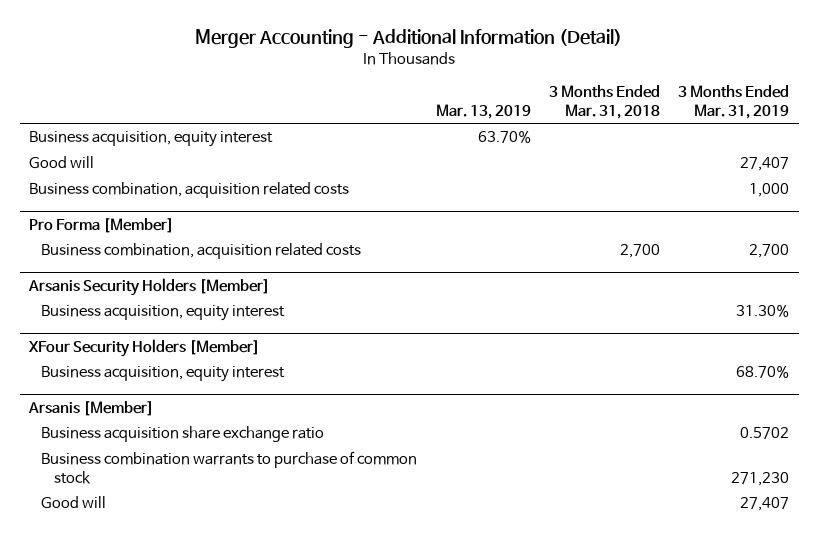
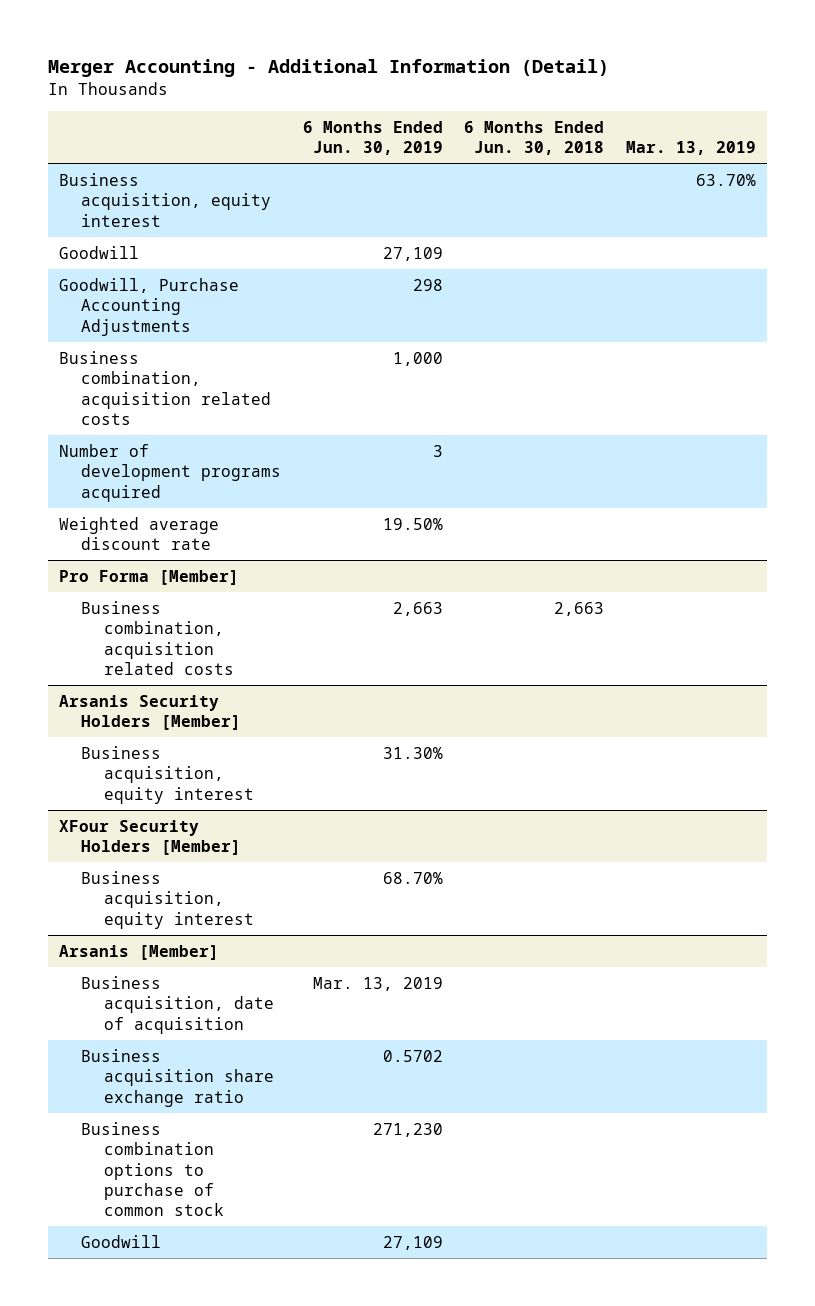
[549,85,661,119] 3 Months Ended Mar. 31, 2018 -> none
[678,85,790,119] 3 Months Ended Mar. 31, 2019 -> none
none -> [302,120,443,156] 6 Months Ended Jun. 30, 2019
none -> [464,120,605,156] 6 Months Ended Jun. 30, 2018
[28,156,94,170] Good will -> [58,245,139,259] Goodwill
none -> [58,277,239,336] Goodwill, Purchase Accounting Adjustments
none -> [58,443,282,502] Number of development programs acquired
none -> [58,516,219,551] Weighted average discount rate
none -> [81,975,274,1034] Business acquisition, date of acquisition
[41,451,418,484] Business combination warrants to purchase of common stock -> [81,1121,224,1217] Business combination options to purchase of common stock
[41,496,107,510] Good will -> [81,1234,162,1248] Goodwill

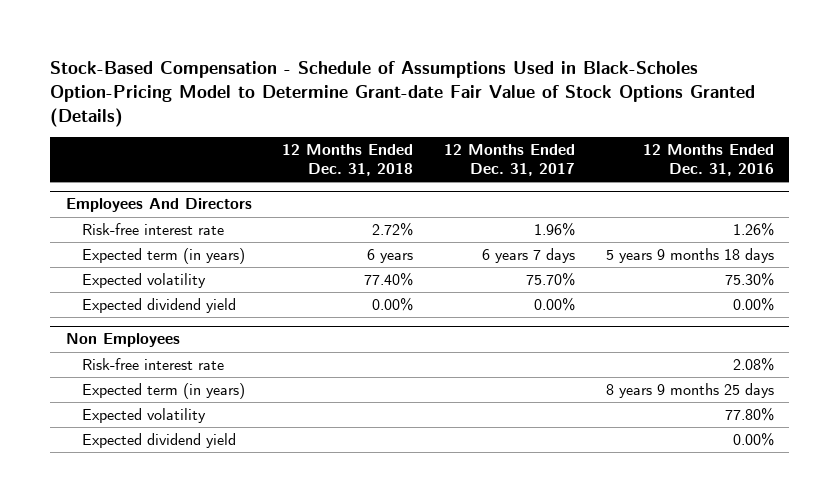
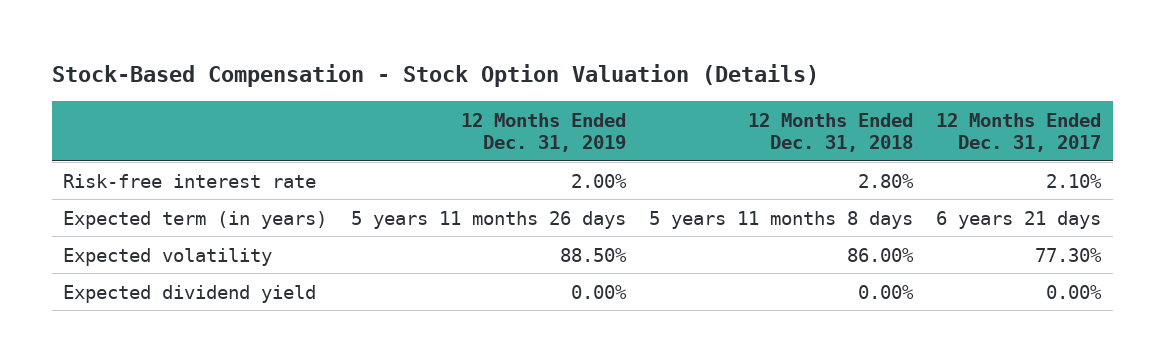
[50,61,756,127] Stock-Based Compensation - Schedule of Assumptions Used in Black-Scholes Option-Pricing Model to Determine Grant-date Fair Value of Stock Options Granted (Details) -> [51,63,819,87] Stock-Based Compensation - Stock Option Valuation (Details)
[643,143,775,177] 12 Months Ended Dec. 31, 2016 -> none
none -> [460,112,626,152] 12 Months Ended Dec. 31, 2019
[65,198,252,213] Employees And Directors -> none
[82,222,225,235] Risk-free interest rate -> none
[82,247,246,264] Expected term (in years) -> none
[82,272,207,288] Expected volatility -> none
[82,297,237,313] Expected dividend yield -> none
[65,333,180,348] Non Employees -> none
[82,357,225,370] Risk-free interest rate -> none
[82,382,246,399] Expected term (in years) -> none
[82,407,207,423] Expected volatility -> none
[82,432,237,448] Expected dividend yield -> none
none -> [63,173,317,188] Risk-free interest rate
none -> [63,210,328,229] Expected term (in years)
none -> [63,247,273,266] Expected volatility
none -> [63,284,317,303] Expected dividend yield

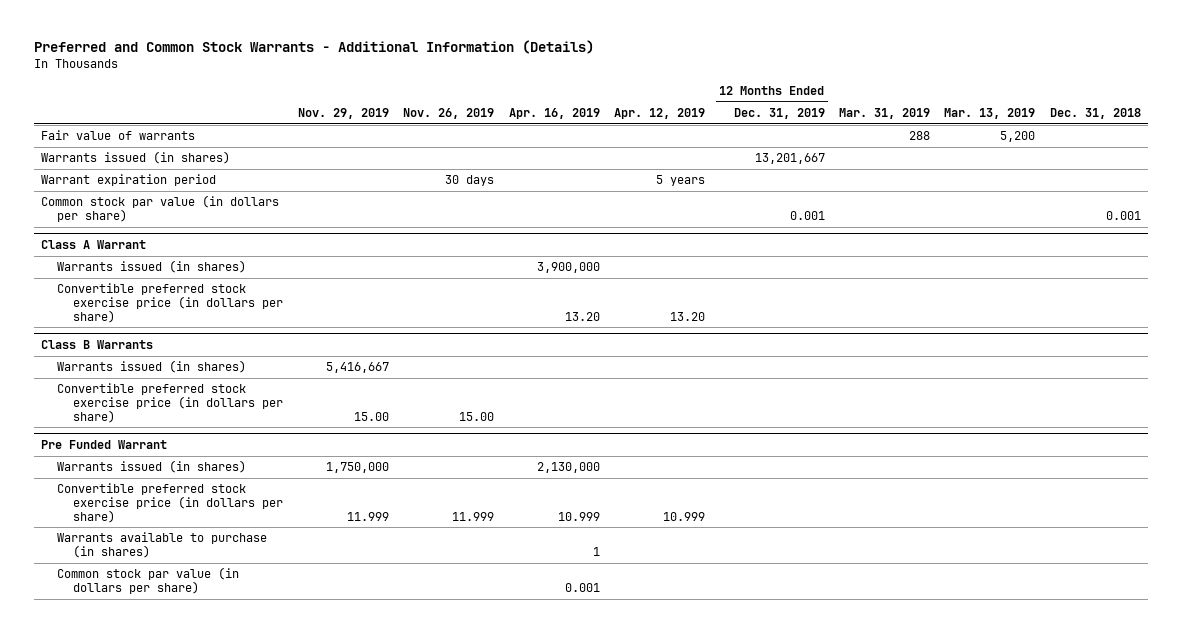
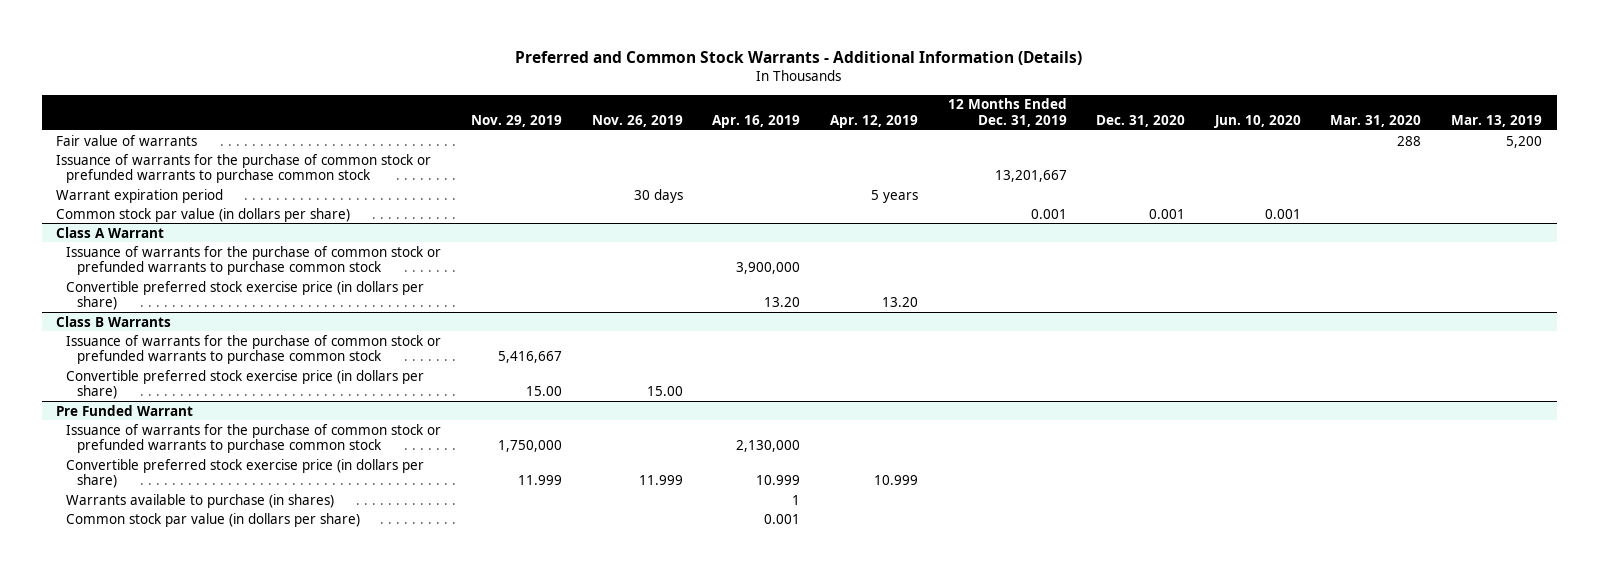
[839,108,931,120] Mar. 31, 2019 -> none
[1049,108,1141,120] Dec. 31, 2018 -> none
none -> [1096,114,1186,127] Dec. 31, 2020
none -> [1213,114,1301,128] Jun. 10, 2020
none -> [1330,114,1422,127] Mar. 31, 2020
[41,151,231,165] Warrants issued (in shares) -> [56,153,432,184] Issuance of warrants for the purchase of common stock or prefunded warrants to purchase common stock
[57,260,247,274] Warrants issued (in shares) -> [66,245,442,276] Issuance of warrants for the purchase of common stock or prefunded warrants to purchase common stock
[57,360,247,374] Warrants issued (in shares) -> [66,334,442,365] Issuance of warrants for the purchase of common stock or prefunded warrants to purchase common stock
[57,460,247,474] Warrants issued (in shares) -> [66,423,442,454] Issuance of warrants for the purchase of common stock or prefunded warrants to purchase common stock

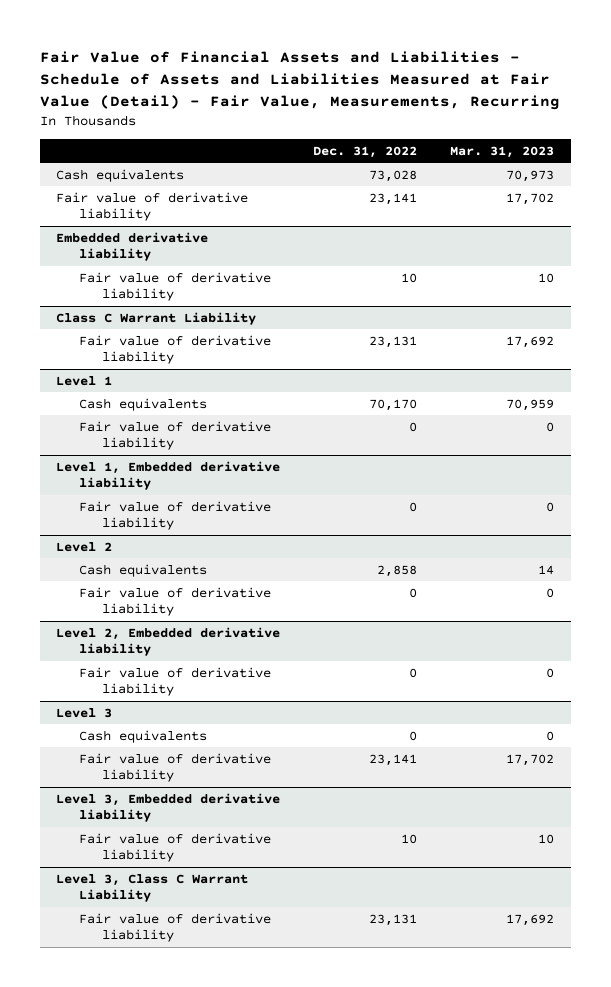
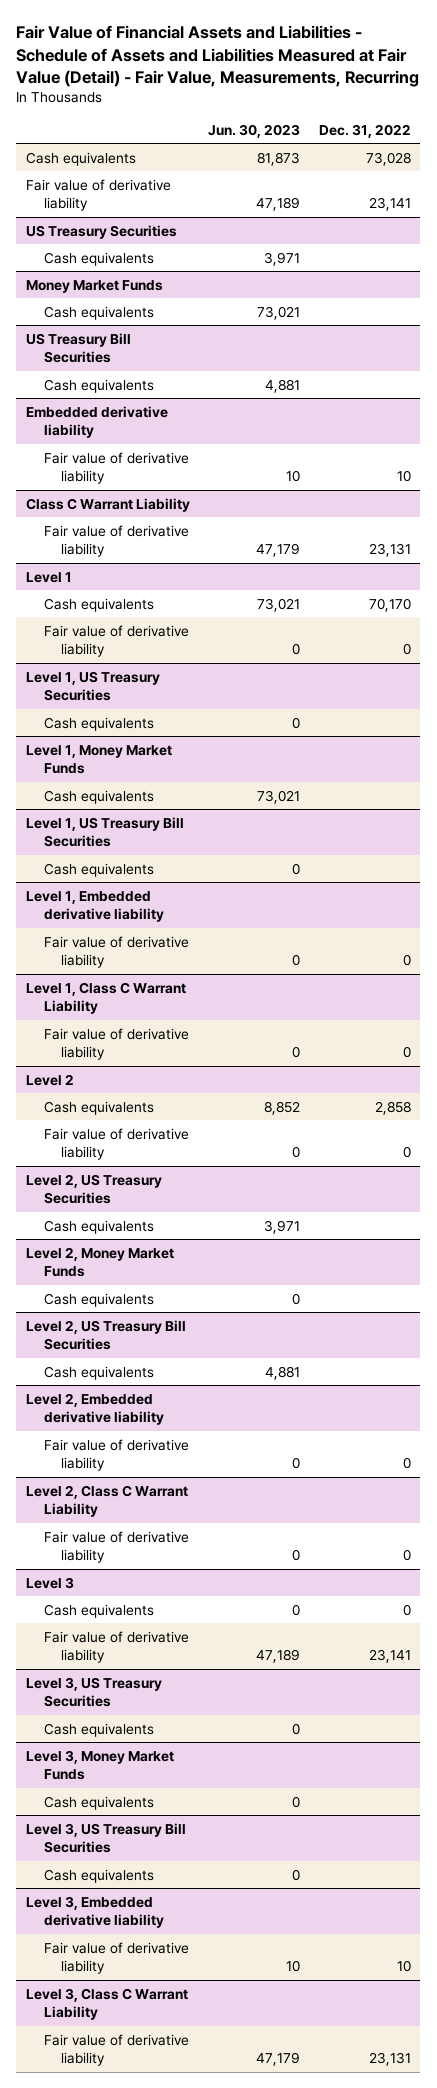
[450,145,555,158] Mar. 31, 2023 -> none
none -> [208,123,301,138] Jun. 30, 2023
none -> [25,224,177,239] US Treasury Securities
none -> [43,251,154,266] Cash equivalents
none -> [25,279,163,293] Money Market Funds
none -> [43,305,154,320] Cash equivalents
none -> [25,332,131,364] US Treasury Bill Securities
none -> [43,378,154,393] Cash equivalents
none -> [25,670,160,702] Level 1, US Treasury Securities
none -> [43,716,154,731] Cash equivalents
none -> [25,744,172,775] Level 1, Money Market Funds
none -> [43,789,154,804] Cash equivalents
none -> [25,816,184,848] Level 1, US Treasury Bill Securities
none -> [43,862,154,877] Cash equivalents
none -> [25,981,186,1015] Level 1, Class C Warrant Liability
none -> [43,1027,189,1061] Fair value of derivative liability
none -> [25,1173,162,1205] Level 2, US Treasury Securities
none -> [43,1219,154,1234] Cash equivalents
none -> [25,1246,174,1278] Level 2, Money Market Funds
none -> [43,1292,154,1307] Cash equivalents
none -> [25,1319,186,1351] Level 2, US Treasury Bill Securities
none -> [43,1365,154,1380] Cash equivalents
none -> [25,1484,188,1518] Level 2, Class C Warrant Liability
none -> [43,1530,189,1564] Fair value of derivative liability
none -> [25,1676,162,1708] Level 3, US Treasury Securities
none -> [43,1722,154,1737] Cash equivalents
none -> [25,1749,174,1781] Level 3, Money Market Funds
none -> [43,1795,154,1810] Cash equivalents
none -> [25,1822,186,1854] Level 3, US Treasury Bill Securities
none -> [43,1868,154,1883] Cash equivalents

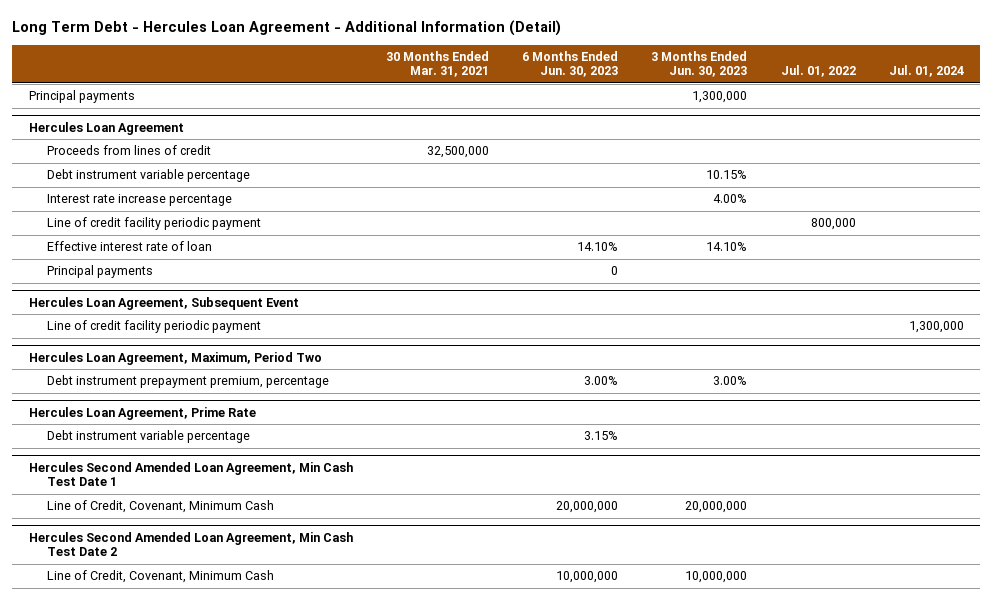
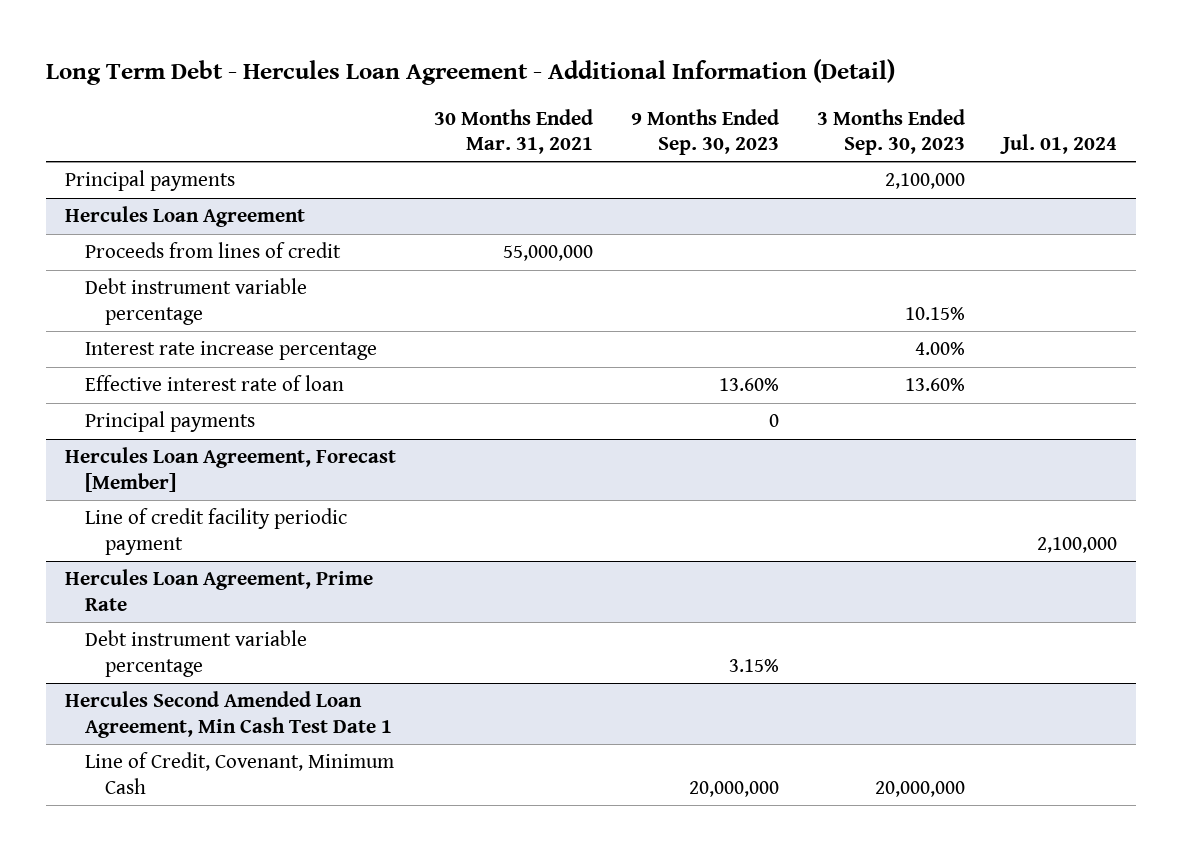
[522,50,619,78] 6 Months Ended Jun. 30, 2023 -> none
[651,50,748,78] 3 Months Ended Jun. 30, 2023 -> none
[780,65,856,78] Jul. 01, 2022 -> none
none -> [631,108,780,156] 9 Months Ended Sep. 30, 2023
none -> [817,108,966,156] 3 Months Ended Sep. 30, 2023
[427,146,490,159] 32,500,000 -> [503,245,594,262] 55,000,000
[47,217,262,231] Line of credit facility periodic payment -> none
[29,351,323,365] Hercules Loan Agreement, Maximum, Period Two -> none
[47,375,330,389] Debt instrument prepayment premium, percentage -> none
[29,296,300,310] Hercules Loan Agreement, Subsequent Event -> [65,447,397,492] Hercules Loan Agreement, Forecast [Member]
[908,321,964,334] 1,300,000 -> [1037,536,1118,553] 2,100,000
[29,531,354,557] Hercules Second Amended Loan Agreement, Min Cash Test Date 2 -> none
[47,570,275,584] Line of Credit, Covenant, Minimum Cash -> none

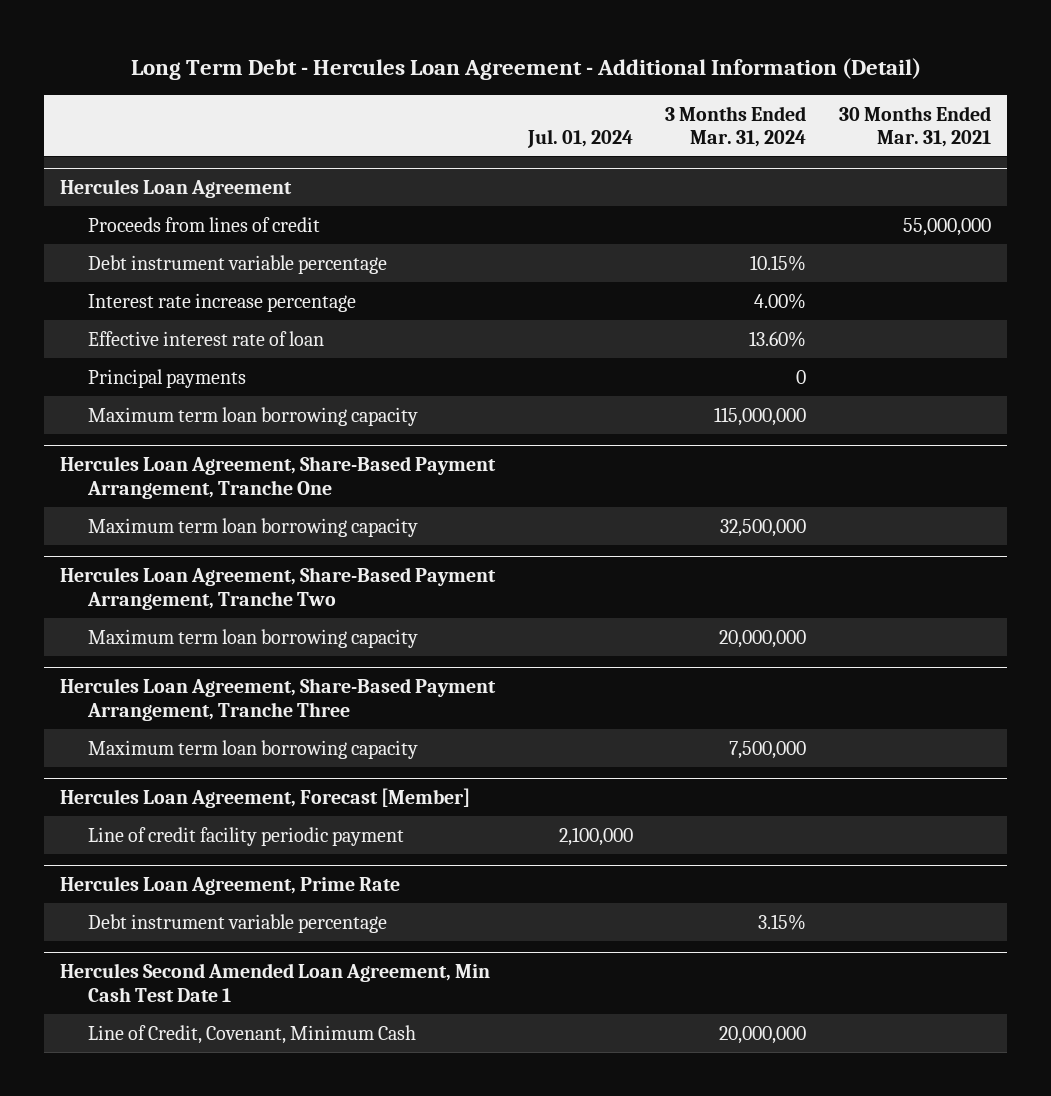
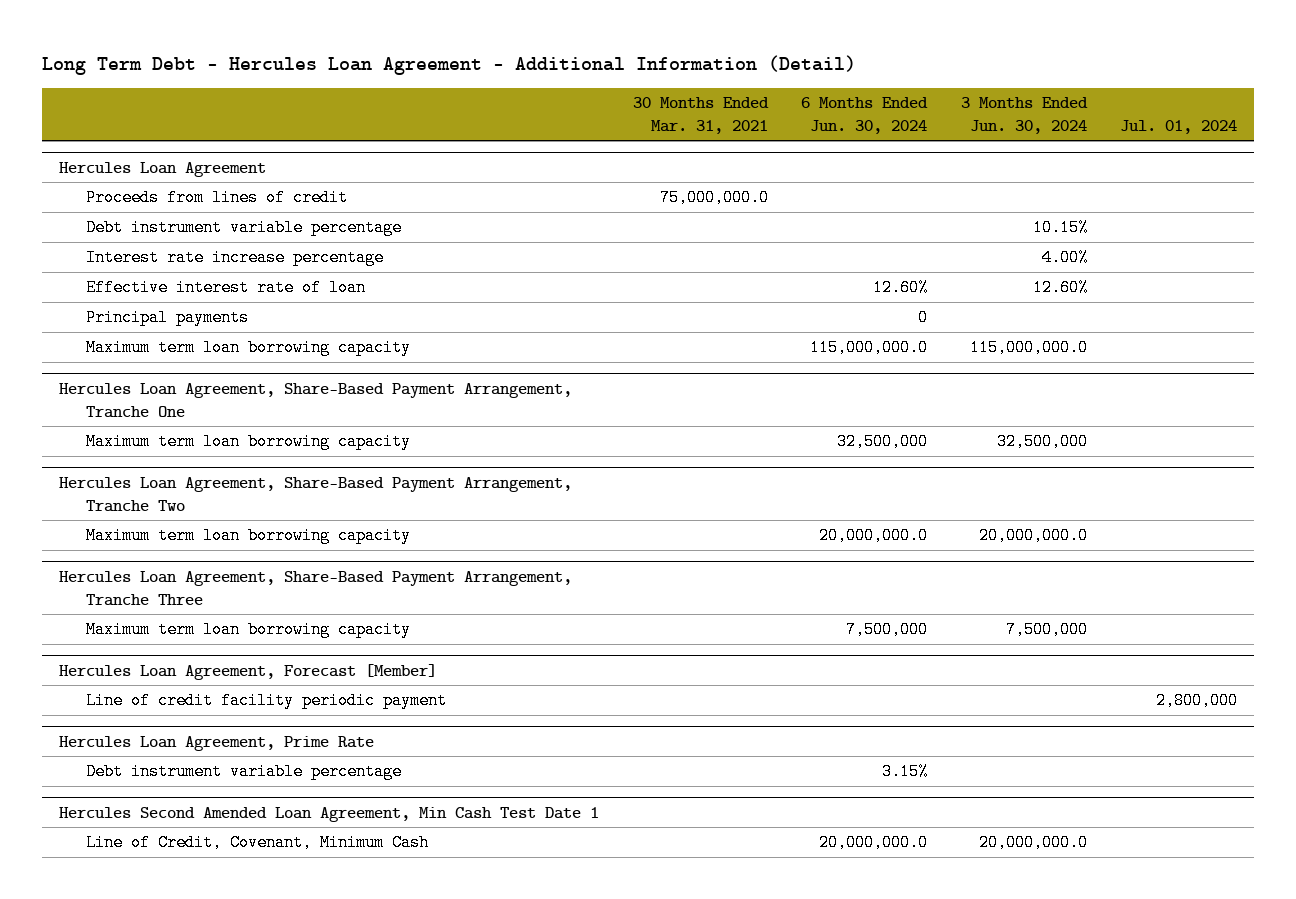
[665,105,807,147] 3 Months Ended Mar. 31, 2024 -> none
none -> [801,97,929,135] 6 Months Ended Jun. 30, 2024
none -> [960,97,1088,135] 3 Months Ended Jun. 30, 2024
[903,217,992,236] 55,000,000 -> [659,189,769,207] 75,000,000.0
[558,826,633,846] 2,100,000 -> [1156,692,1239,710] 2,800,000

